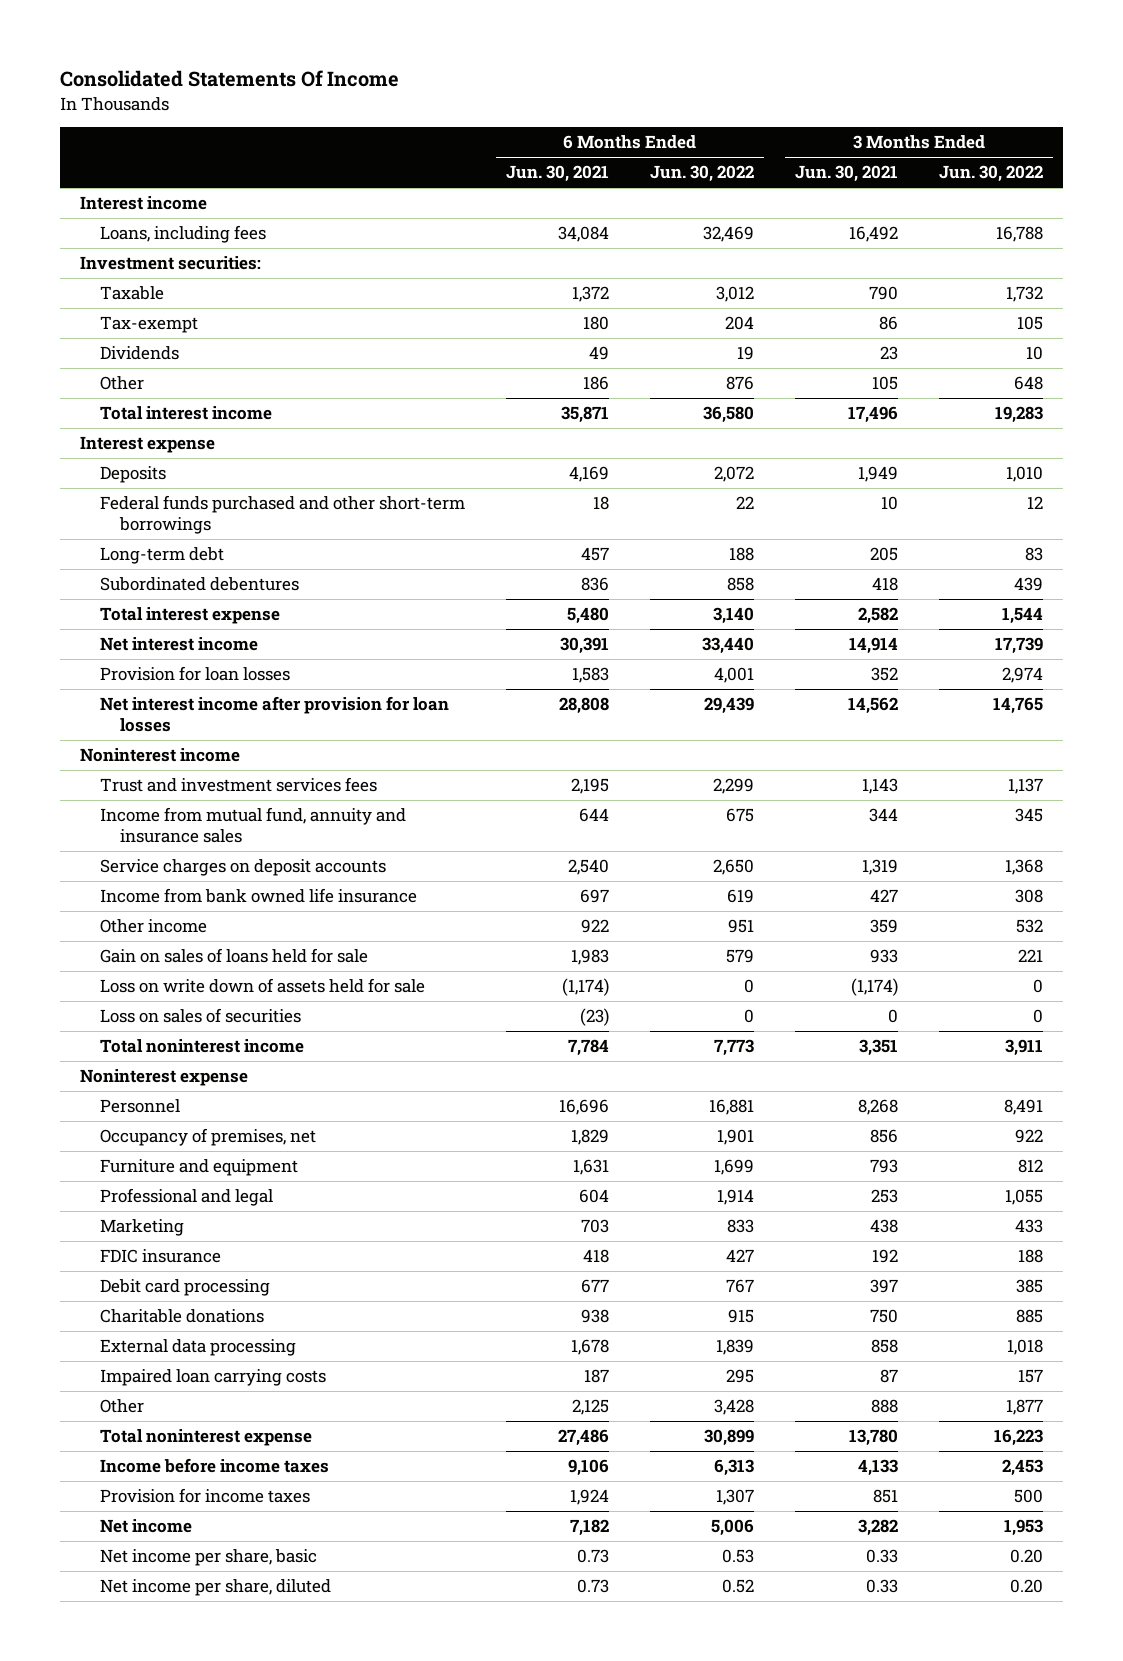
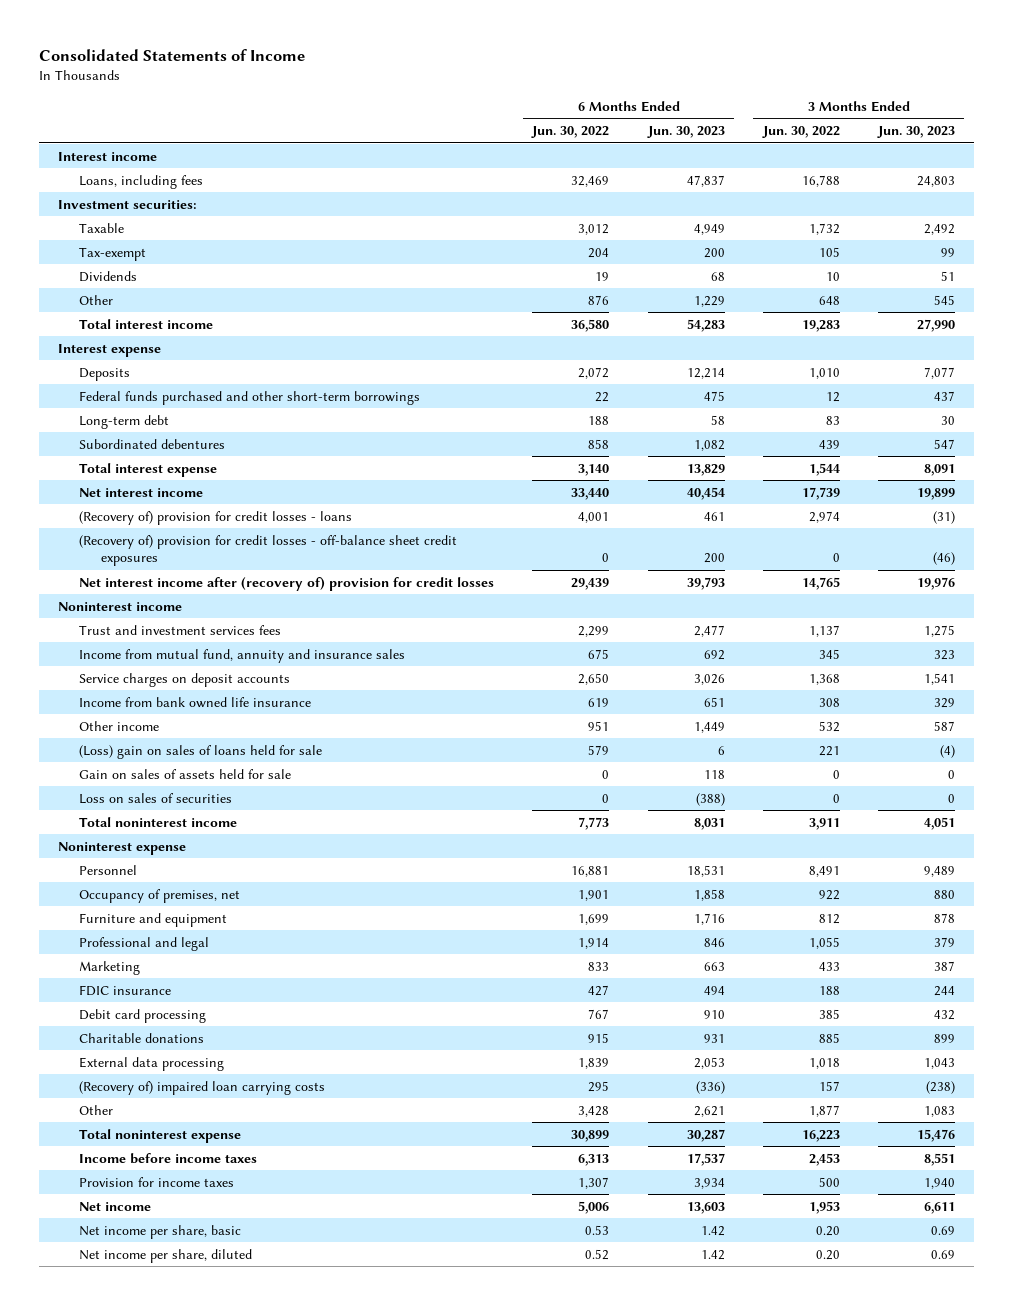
[59,70,399,88] Consolidated Statements Of Income -> [39,49,306,62] Consolidated Statements of Income
[506,165,610,183] Jun. 30, 2021 -> none
[794,165,898,183] Jun. 30, 2021 -> none
none -> [646,126,725,139] Jun. 30, 2023
none -> [876,126,955,139] Jun. 30, 2023
[100,666,291,682] Provision for loan losses -> [79,510,353,525] (Recovery of) provision for credit losses - loans
none -> [79,534,458,567] (Recovery of) provision for credit losses - off-balance sheet credit exposures
[100,696,450,733] Net interest income after provision for loan losses -> [79,576,495,591] Net interest income after (recovery of) provision for credit losses
[100,948,369,964] Gain on sales of loans held for sale -> [79,744,323,759] (Loss) gain on sales of loans held for sale
[100,978,426,994] Loss on write down of assets held for sale -> [79,768,292,779] Gain on sales of assets held for sale
[100,1369,327,1387] Impaired loan carrying costs -> [79,1080,326,1095] (Recovery of) impaired loan carrying costs

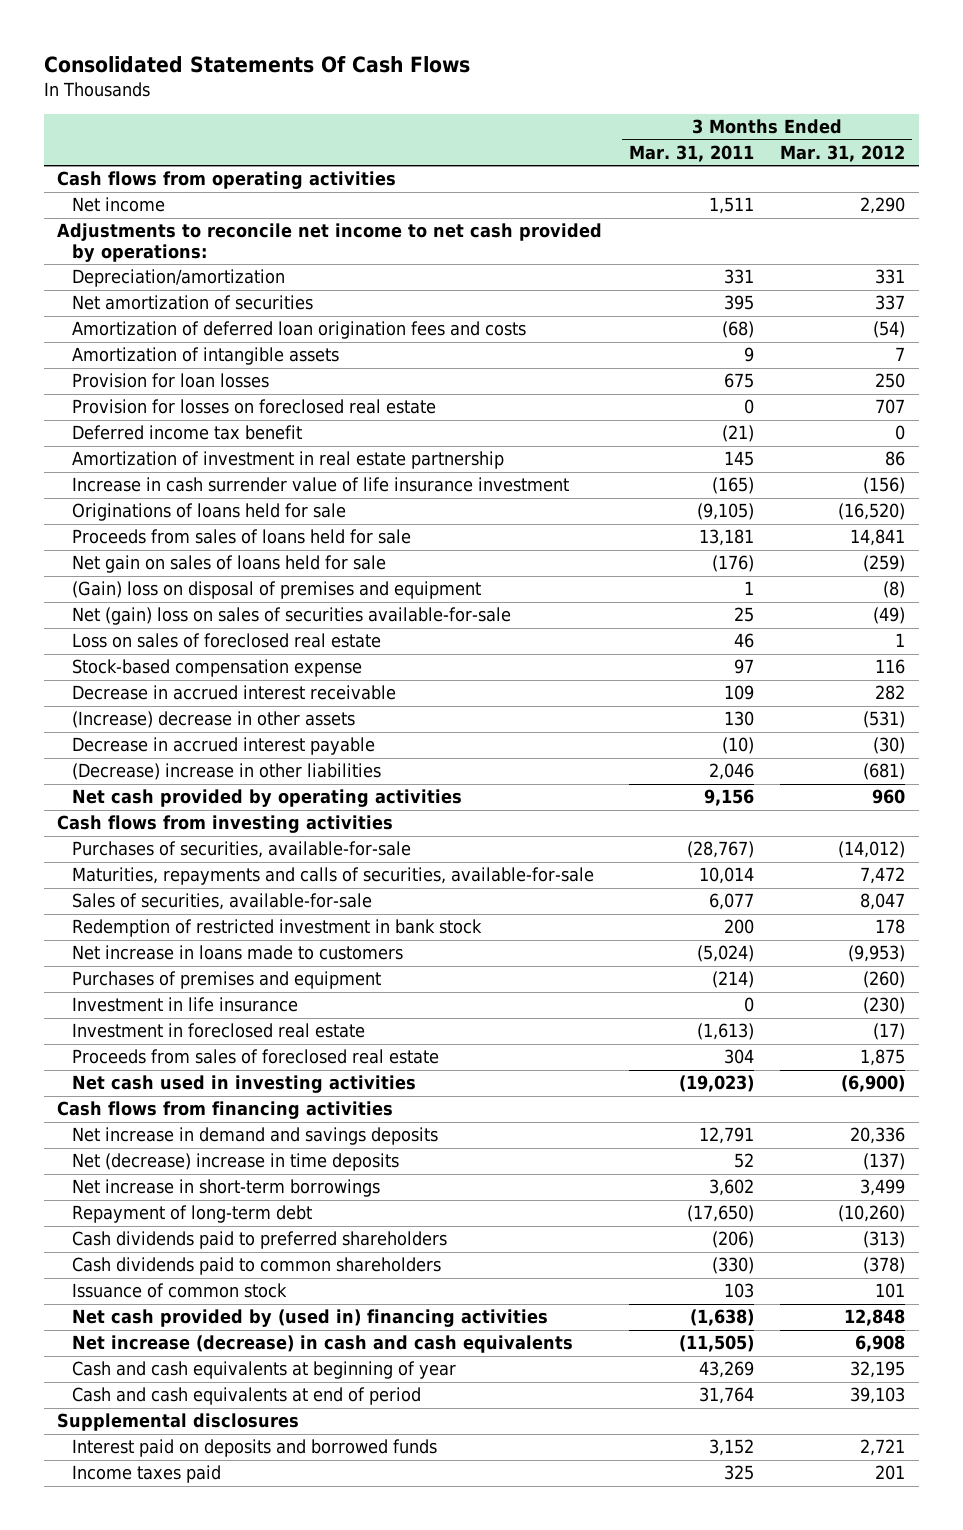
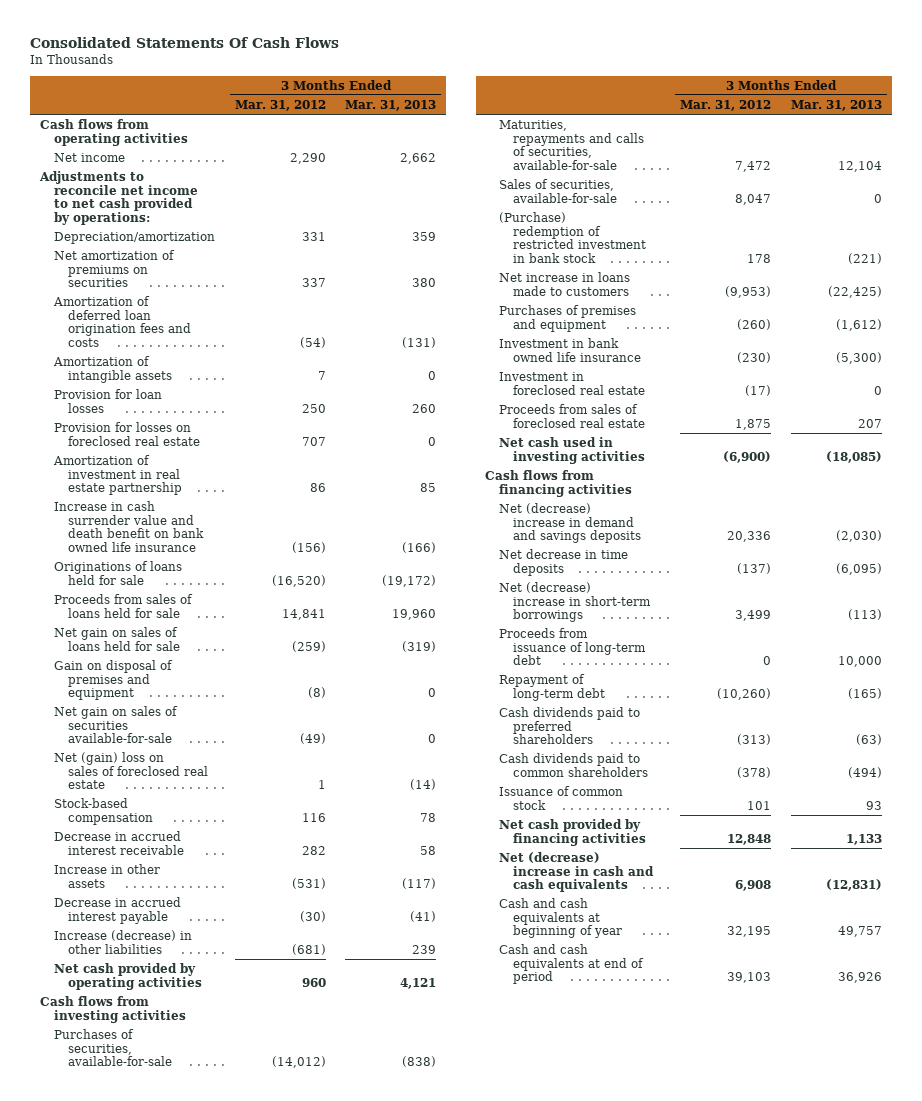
[628,144,754,162] Mar. 31, 2011 -> none
none -> [345,99,437,111] Mar. 31, 2013
[71,295,313,311] Net amortization of securities -> [53,249,175,288] Net amortization of premiums on securities
[71,425,302,441] Deferred income tax benefit -> none
[71,477,569,493] Increase in cash surrender value of life insurance investment -> [53,500,204,552] Increase in cash surrender value and death benefit on bank owned life insurance
[71,581,481,600] (Gain) loss on disposal of premises and equipment -> [53,659,173,701] Gain on disposal of premises and equipment
[71,607,511,626] Net (gain) loss on sales of securities available-for-sale -> [53,705,178,744] Net gain on sales of securities available-for-sale
[71,633,381,649] Loss on sales of foreclosed real estate -> [53,751,208,790] Net (gain) loss on sales of foreclosed real estate
[71,659,362,678] Stock-based compensation expense -> [53,797,153,825] Stock-based compensation
[71,711,355,729] (Increase) decrease in other assets -> [53,863,160,888] Increase in other assets
[71,763,381,781] (Decrease) increase in other liabilities -> [53,929,192,954] Increase (decrease) in other liabilities
[71,919,482,938] Redemption of restricted investment in bank stock -> [499,211,647,263] (Purchase) redemption of restricted investment in bank stock
[71,997,298,1013] Investment in life insurance -> [499,337,642,362] Investment in bank owned life insurance
[71,1127,438,1146] Net increase in demand and savings deposits -> [499,502,642,544] Net (decrease) increase in demand and savings deposits
[71,1153,399,1172] Net (decrease) increase in time deposits -> [499,548,629,576] Net decrease in time deposits
[71,1179,380,1198] Net increase in short-term borrowings -> [499,581,652,623] Net (decrease) increase in short-term borrowings
none -> [499,627,647,666] Proceeds from issuance of long-term debt
[71,1309,548,1328] Net cash provided by (used in) financing activities -> [499,818,647,846] Net cash provided by financing activities
[71,1335,573,1354] Net increase (decrease) in cash and cash equivalents -> [499,851,655,893] Net (decrease) increase in cash and cash equivalents
[57,1413,300,1432] Supplemental disclosures -> none
[71,1439,437,1458] Interest paid on deposits and borrowed funds -> none
[71,1465,221,1484] Income taxes paid -> none

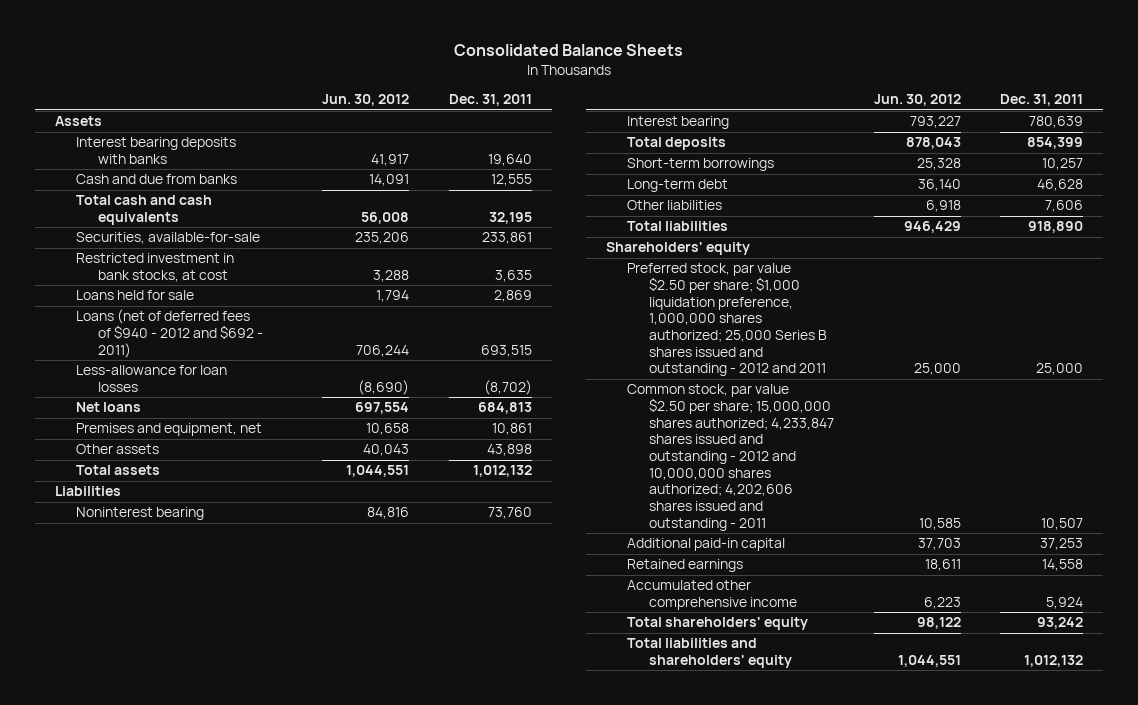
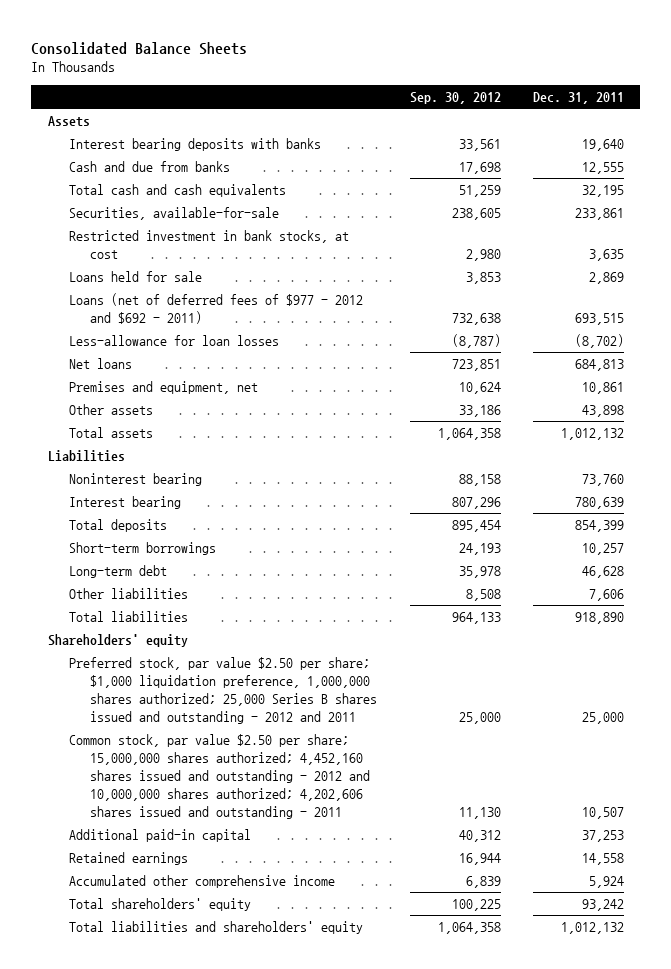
[322,94,410,107] Jun. 30, 2012 -> none
none -> [409,92,501,105] Sep. 30, 2012
[76,309,263,358] Loans (net of deferred fees of $940 - 2012 and $692 - 2011) -> [68,292,363,324] Loans (net of deferred fees of $977 - 2012 and $692 - 2011)
[627,384,834,531] Common stock, par value $2.50 per share; 15,000,000 shares authorized; 4,233,847 shares issued and outstanding - 2012 and 10,000,000 shares authorized; 4,202,606 shares issued and outstanding - 2011 -> [68,733,371,819] Common stock, par value $2.50 per share; 15,000,000 shares authorized; 4,452,160 shares issued and outstanding - 2012 and 10,000,000 shares authorized; 4,202,606 shares issued and outstanding - 2011

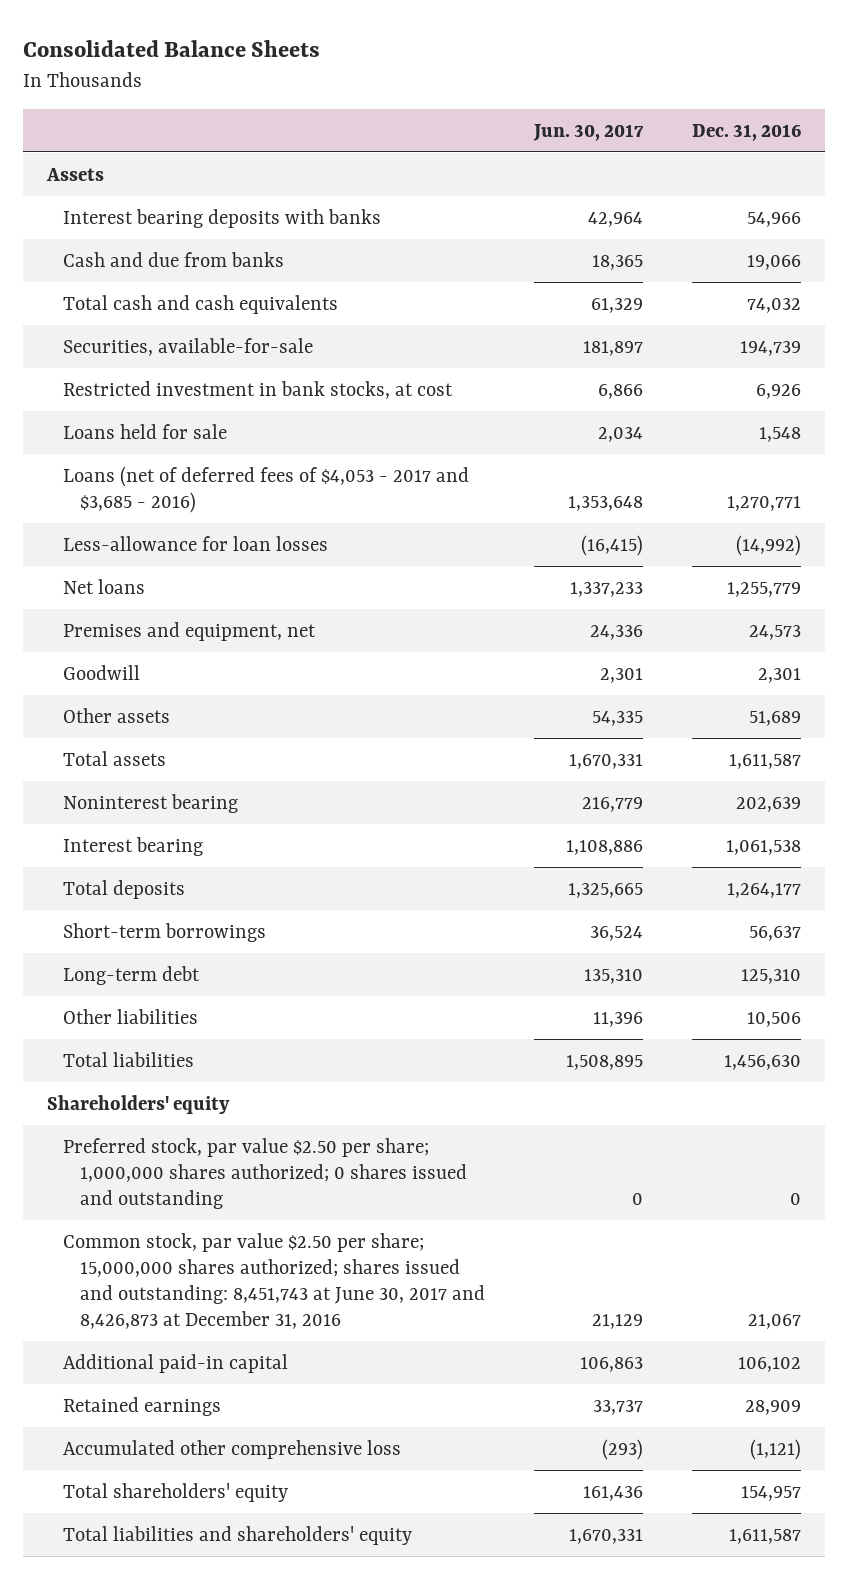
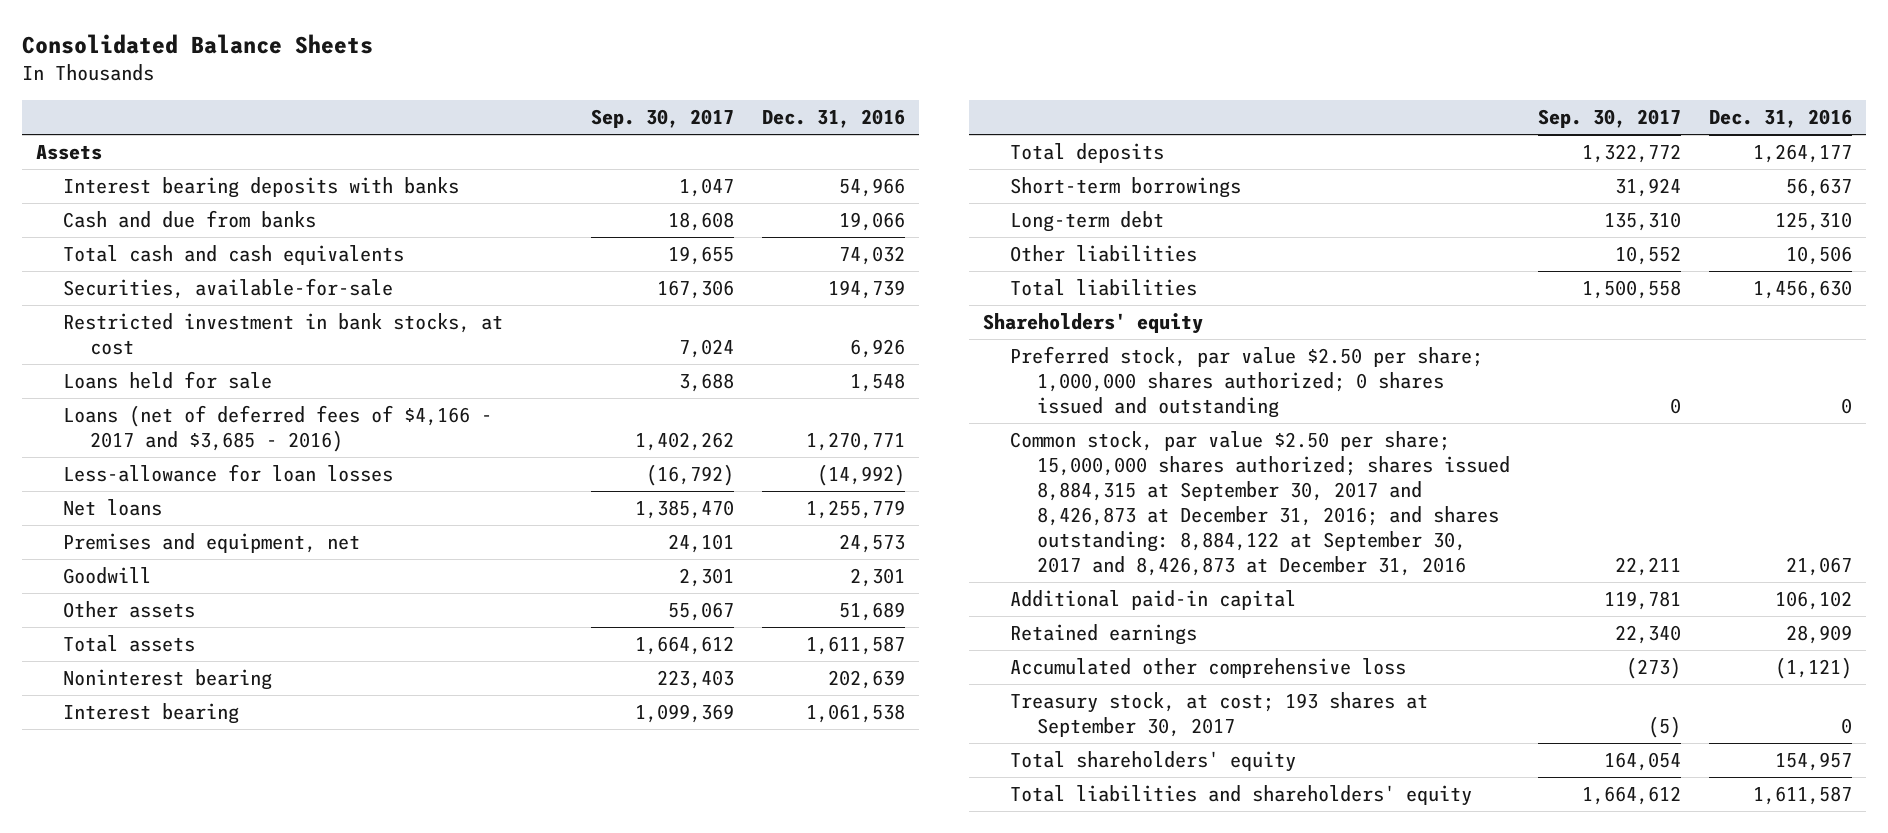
[532,123,644,141] Jun. 30, 2017 -> none
none -> [591,109,735,129] Sep. 30, 2017
[63,465,470,513] Loans (net of deferred fees of $4,053 - 2017 and $3,685 - 2016) -> [63,405,493,453] Loans (net of deferred fees of $4,166 - 2017 and $3,685 - 2016)
[63,1232,485,1329] Common stock, par value $2.50 per share; 15,000,000 shares authorized; shares issued and outstanding: 8,451,743 at June 30, 2017 and 8,426,873 at December 31, 2016 -> [1010,431,1511,577] Common stock, par value $2.50 per share; 15,000,000 shares authorized; shares issued 8,884,315 at September 30, 2017 and 8,426,873 at December 31, 2016; and shares outstanding: 8,884,122 at September 30, 2017 and 8,426,873 at December 31, 2016
none -> [1010,692,1429,738] Treasury stock, at cost; 193 shares at September 30, 2017

